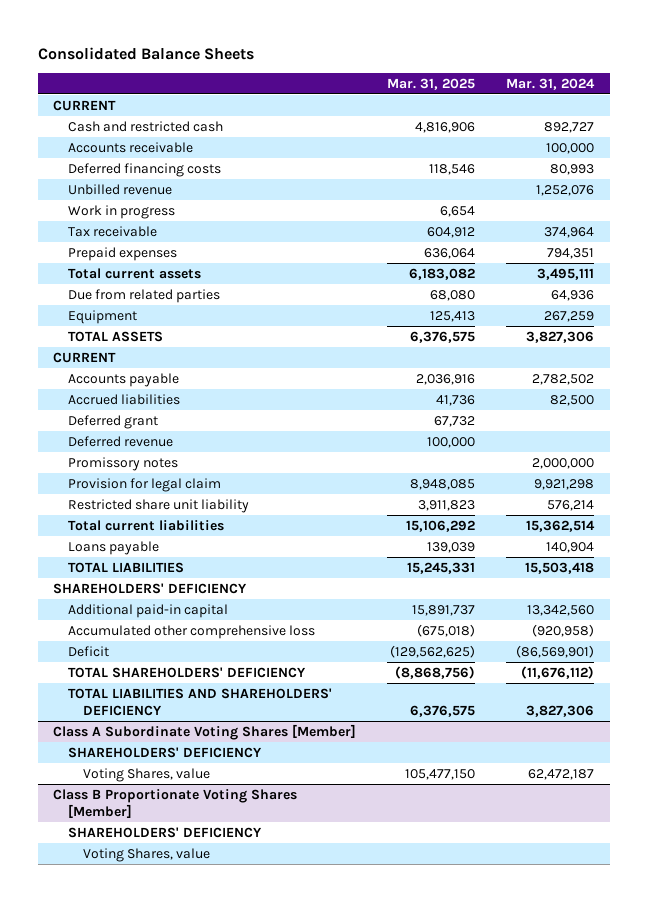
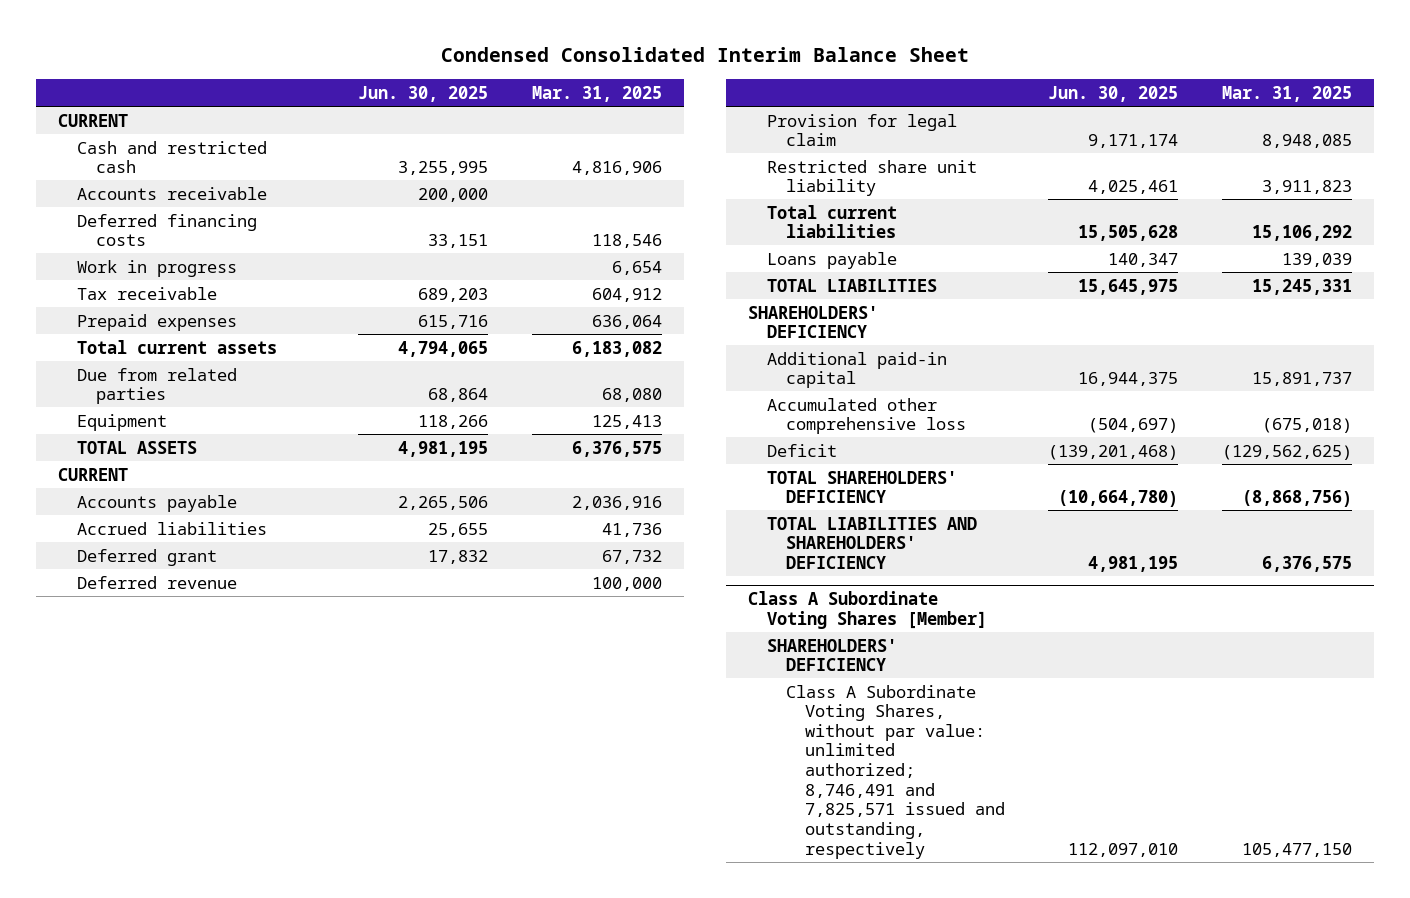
[37,47,254,61] Consolidated Balance Sheets -> [441,47,970,63] Condensed Consolidated Interim Balance Sheet
[506,77,596,90] Mar. 31, 2024 -> none
none -> [358,85,489,102] Jun. 30, 2025
[67,183,172,195] Unbilled revenue -> none
[67,456,178,471] Promissory notes -> none
[53,788,298,818] Class B Proportionate Voting Shares [Member] -> none
[67,826,262,838] SHAREHOLDERS' DEFICIENCY -> none
[82,847,210,862] Voting Shares, value -> none
[82,767,210,782] Voting Shares, value -> [785,684,1005,859] Class A Subordinate Voting Shares, without par value: unlimited authorized; 8,746,491 and 7,825,571 issued and outstanding, respectively

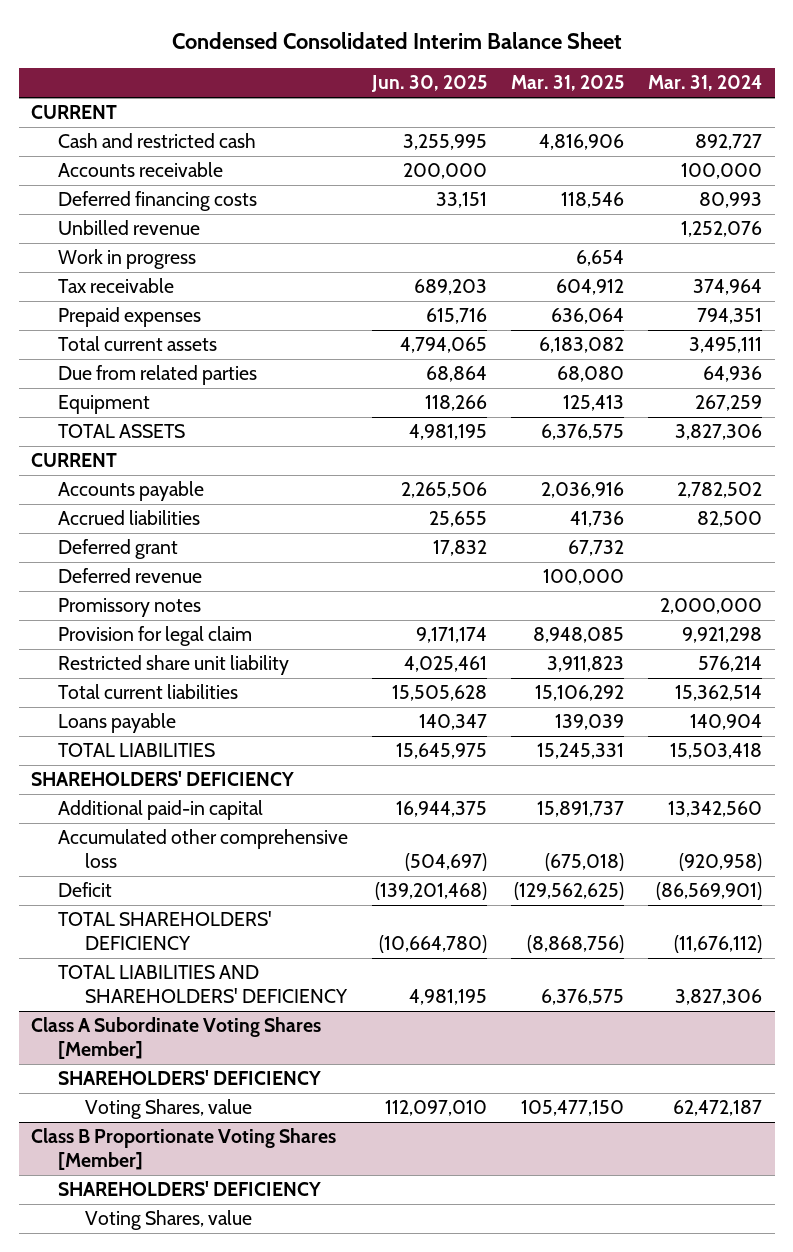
none -> [648,75,763,92] Mar. 31, 2024
none -> [57,220,200,236] Unbilled revenue
none -> [57,598,201,618] Promissory notes
[785,684,1005,859] Class A Subordinate Voting Shares, without par value: unlimited authorized; 8,746,491 and 7,825,571 issued and outstanding, respectively -> [85,1099,253,1120] Voting Shares, value
none -> [30,1128,336,1170] Class B Proportionate Voting Shares [Member]
none -> [57,1181,321,1197] SHAREHOLDERS' DEFICIENCY
none -> [85,1210,253,1231] Voting Shares, value

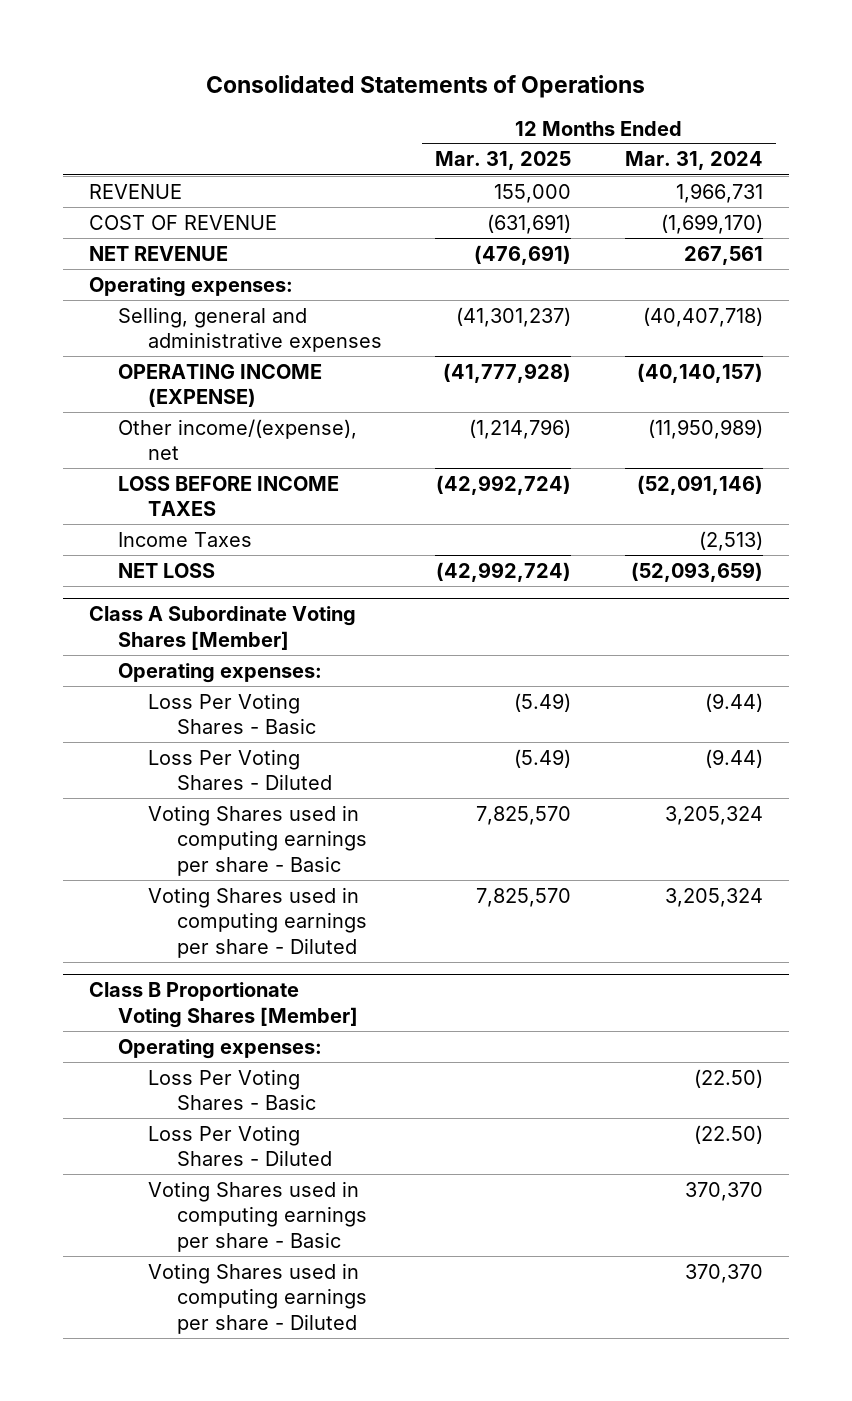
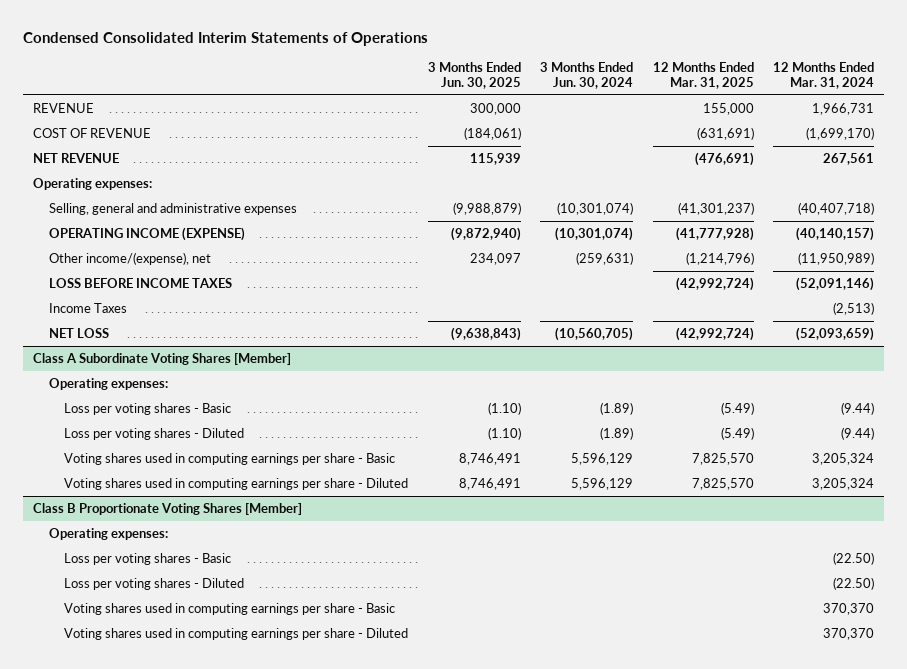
[205,75,645,99] Consolidated Statements of Operations -> [23,31,429,46] Condensed Consolidated Interim Statements of Operations
none -> [427,62,521,90] 3 Months Ended Jun. 30, 2025
none -> [540,62,634,90] 3 Months Ended Jun. 30, 2024
[147,692,317,735] Loss Per Voting Shares - Basic -> [64,402,232,415] Loss per voting shares - Basic
[147,748,333,791] Loss Per Voting Shares - Diluted -> [64,427,245,440] Loss per voting shares - Diluted
[147,804,368,876] Voting Shares used in computing earnings per share - Basic -> [64,452,396,465] Voting shares used in computing earnings per share - Basic
[147,886,368,958] Voting Shares used in computing earnings per share - Diluted -> [64,477,409,490] Voting shares used in computing earnings per share - Diluted
[147,1068,317,1111] Loss Per Voting Shares - Basic -> [64,552,232,565] Loss per voting shares - Basic
[147,1124,333,1167] Loss Per Voting Shares - Diluted -> [64,577,245,590] Loss per voting shares - Diluted
[147,1180,368,1252] Voting Shares used in computing earnings per share - Basic -> [64,602,396,615] Voting shares used in computing earnings per share - Basic
[147,1262,368,1334] Voting Shares used in computing earnings per share - Diluted -> [64,627,409,640] Voting shares used in computing earnings per share - Diluted

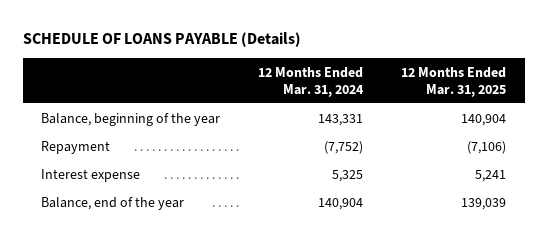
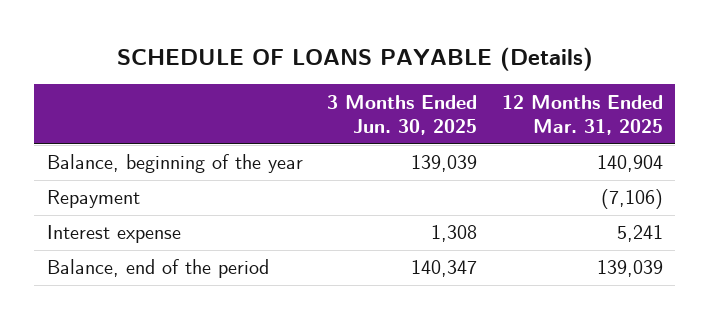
[258,66,365,97] 12 Months Ended Mar. 31, 2024 -> none
none -> [327,94,478,135] 3 Months Ended Jun. 30, 2025
[41,196,185,210] Balance, end of the year -> [46,259,269,279] Balance, end of the period

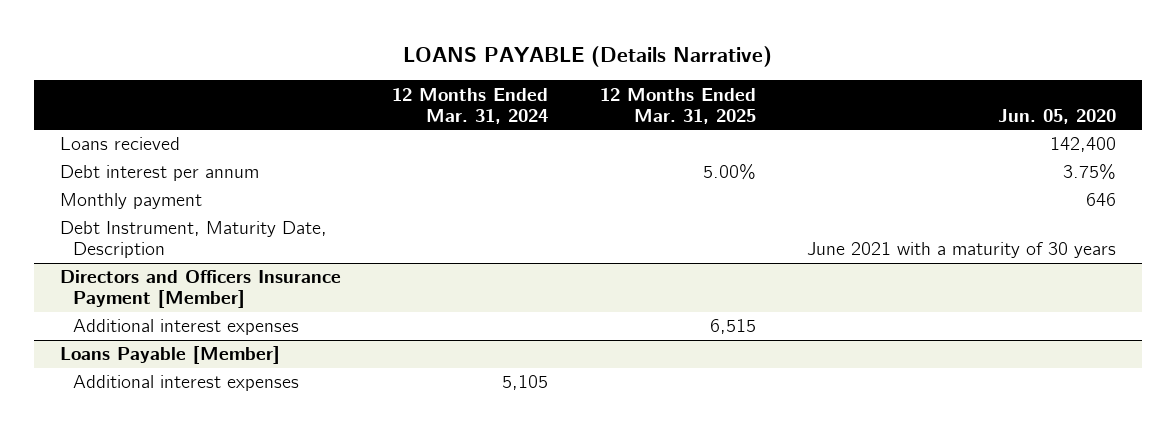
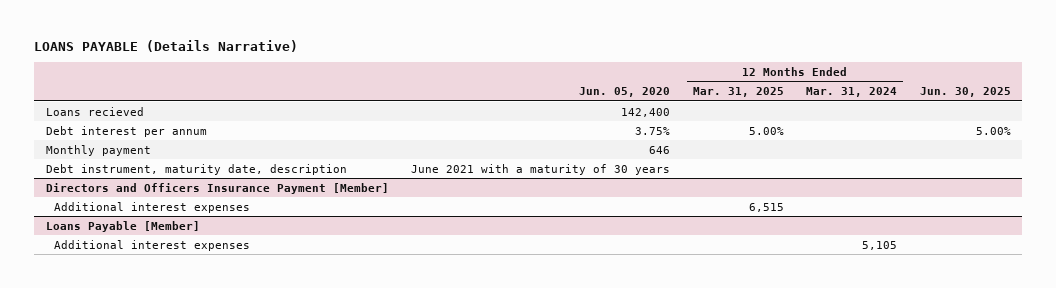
none -> [919,87,1011,98] Jun. 30, 2025
[59,221,327,259] Debt Instrument, Maturity Date, Description -> [45,163,347,175] Debt instrument, maturity date, description

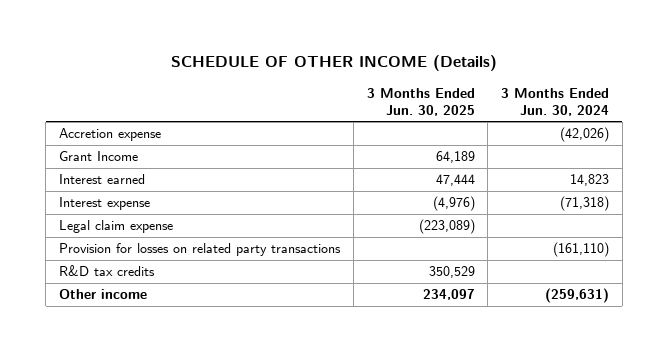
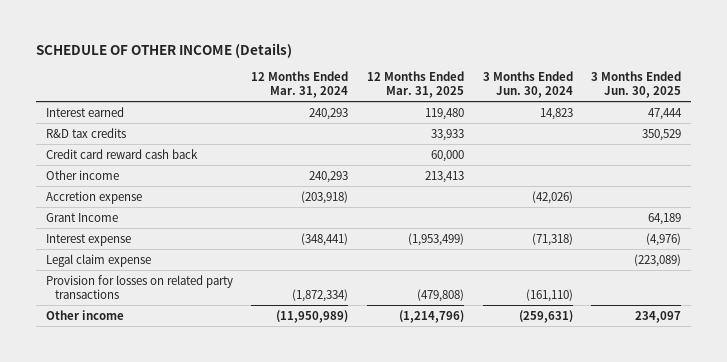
none -> [251,70,349,99] 12 Months Ended Mar. 31, 2024
none -> [367,70,465,99] 12 Months Ended Mar. 31, 2025
[59,174,146,185] Interest earned -> [45,106,124,117] Interest earned
[59,265,156,277] R&D tax credits -> [45,127,126,138] R&D tax credits
none -> [45,148,198,159] Credit card reward cash back
none -> [45,169,119,180] Other income

